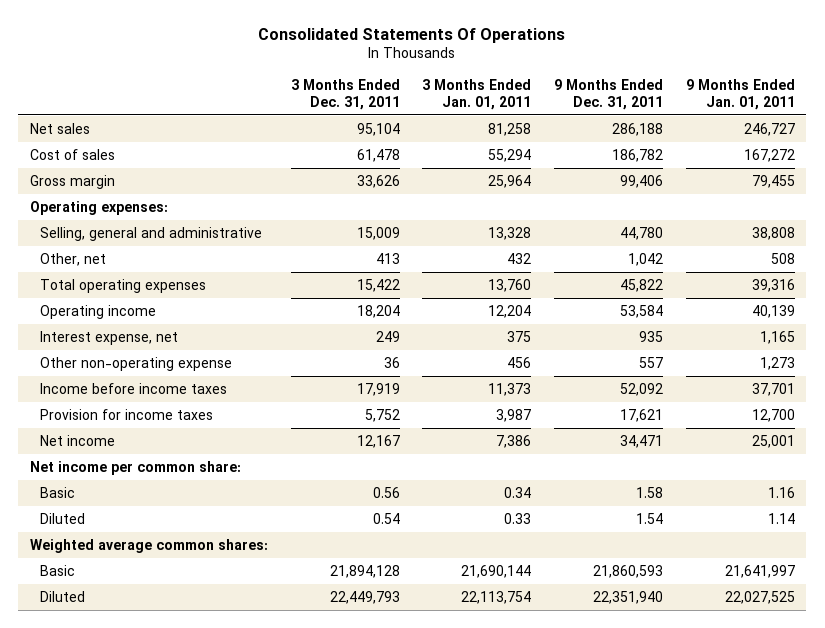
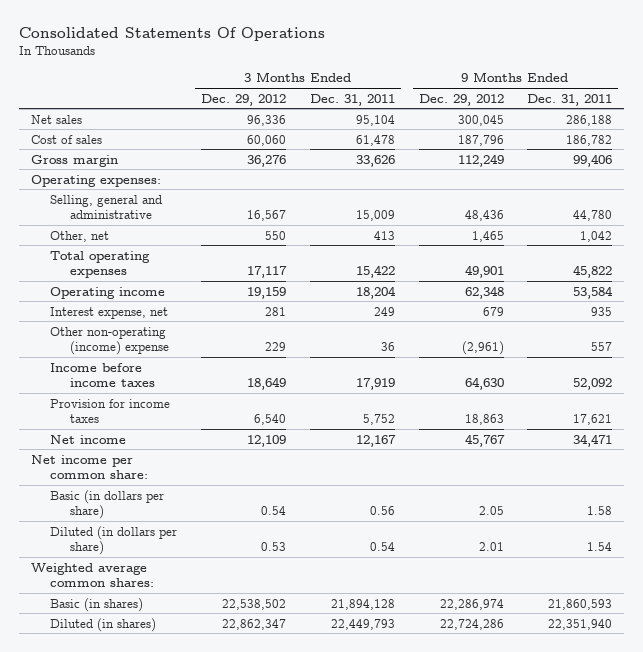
[422,78,532,110] 3 Months Ended Jan. 01, 2011 -> none
[686,78,796,110] 9 Months Ended Jan. 01, 2011 -> none
none -> [201,93,287,106] Dec. 29, 2012
none -> [418,93,504,106] Dec. 29, 2012
[40,356,233,371] Other non-operating expense -> [50,326,170,356] Other non-operating (income) expense
[40,486,76,498] Basic -> [50,489,165,520] Basic (in dollars per share)
[40,512,86,524] Diluted -> [50,525,178,556] Diluted (in dollars per share)
[40,564,76,576] Basic -> [50,597,144,612] Basic (in shares)
[40,590,86,602] Diluted -> [50,617,157,632] Diluted (in shares)

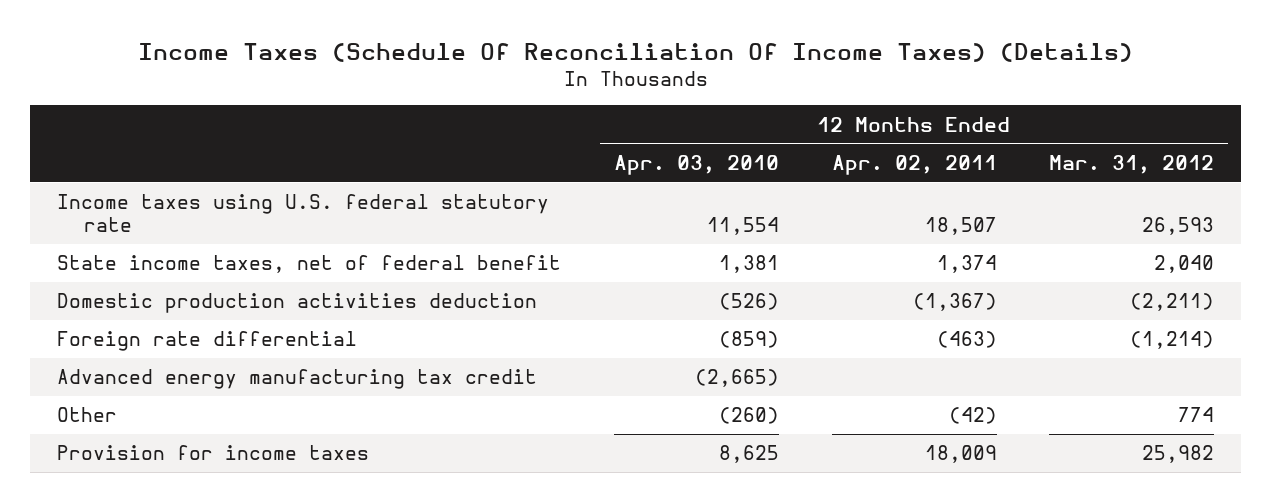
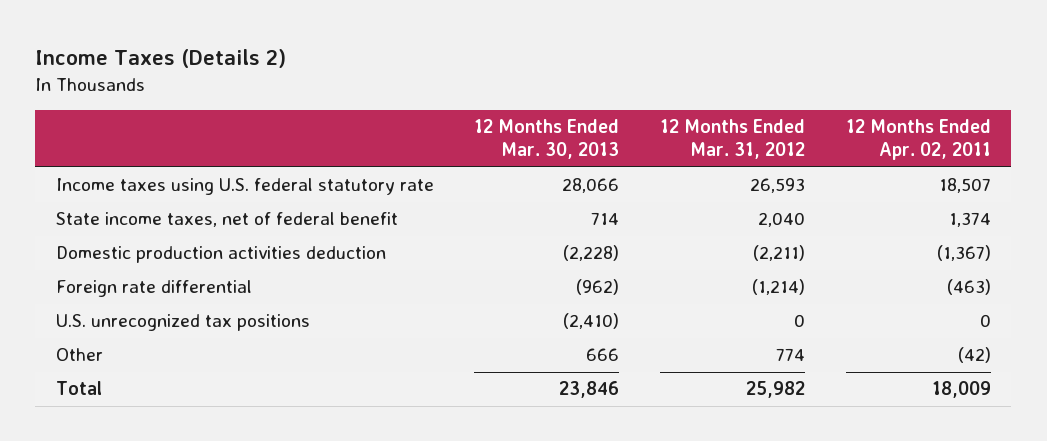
[137,43,1133,63] Income Taxes (Schedule Of Reconciliation Of Income Taxes) (Details) -> [35,48,287,68] Income Taxes (Details 2)
[613,155,779,176] Apr. 03, 2010 -> none
none -> [474,119,620,160] 12 Months Ended Mar. 30, 2013
[56,369,537,390] Advanced energy manufacturing tax credit -> none
none -> [55,314,310,332] U.S. unrecognized tax positions
[56,445,369,461] Provision for income taxes -> [55,381,102,396] Total

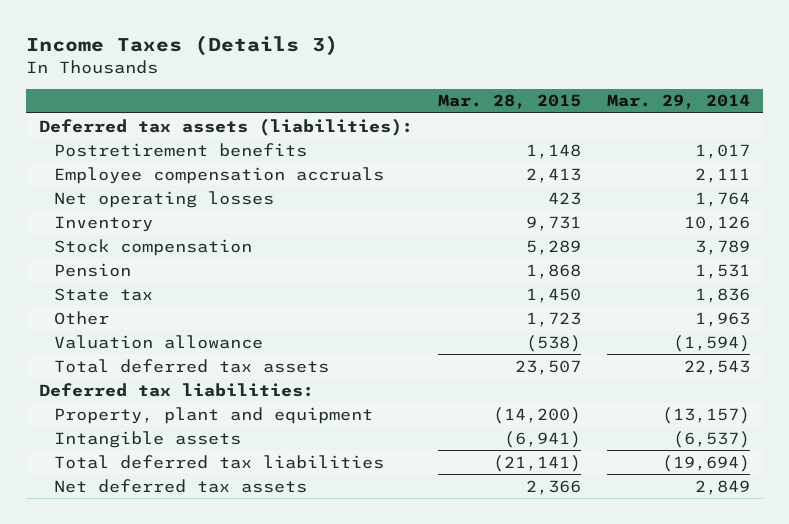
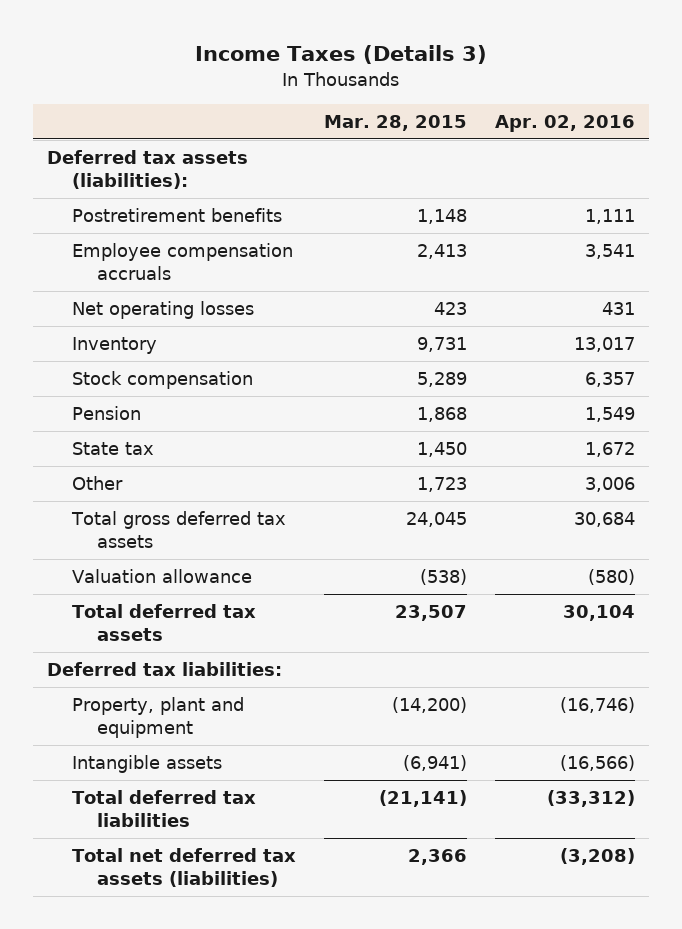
[606,94,750,110] Mar. 29, 2014 -> none
none -> [494,114,635,132] Apr. 02, 2016
none -> [71,511,287,549] Total gross deferred tax assets
[53,478,307,493] Net deferred tax assets -> [72,848,297,888] Total net deferred tax assets (liabilities)

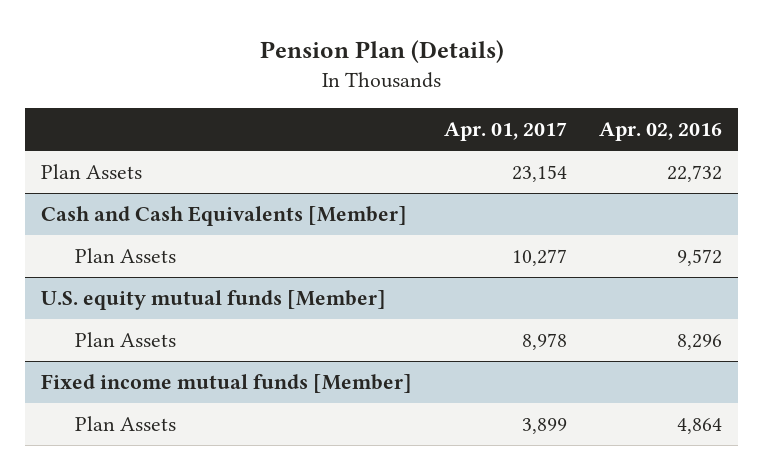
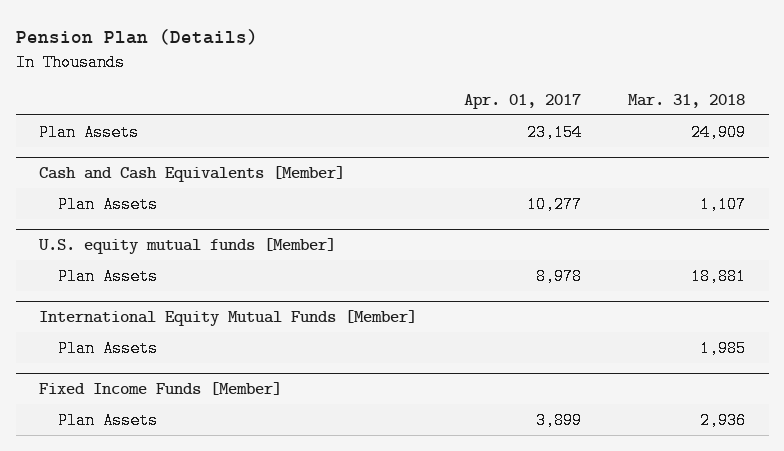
[599,122,723,142] Apr. 02, 2016 -> none
none -> [628,93,746,108] Mar. 31, 2018
none -> [39,310,418,327] International Equity Mutual Funds [Member]
none -> [58,339,159,357] Plan Assets
[41,374,413,394] Fixed income mutual funds [Member] -> [39,382,283,396] Fixed Income Funds [Member]

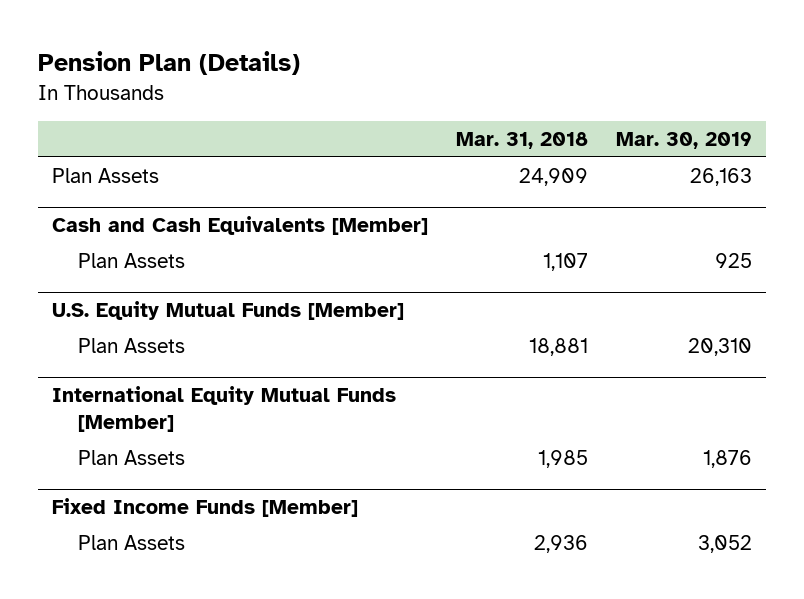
[464,93,582,109] Apr. 01, 2017 -> none
none -> [616,131,753,149] Mar. 30, 2019
[38,238,337,255] U.S. equity mutual funds [Member] -> [52,301,405,321] U.S. Equity Mutual Funds [Member]

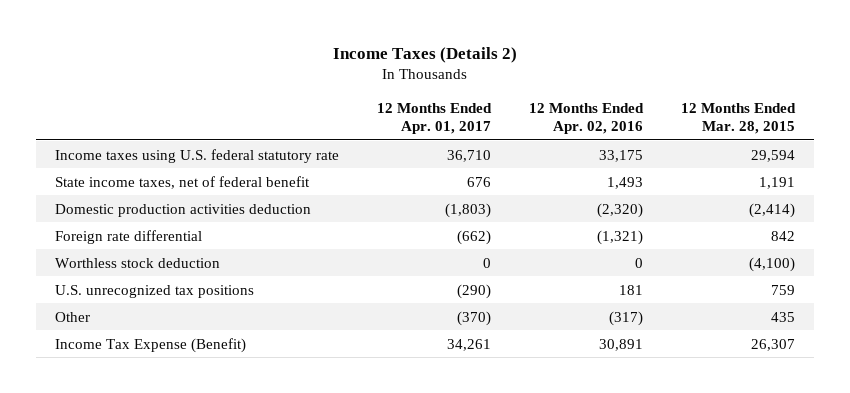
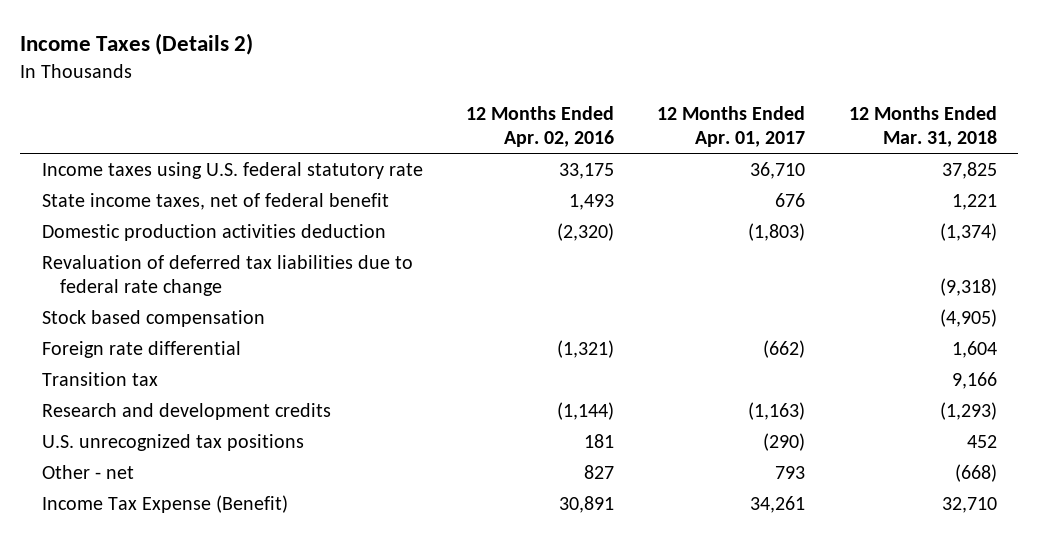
[681,102,797,134] 12 Months Ended Mar. 28, 2015 -> none
none -> [848,106,997,148] 12 Months Ended Mar. 31, 2018
none -> [41,254,413,296] Revaluation of deferred tax liabilities due to federal rate change
none -> [41,309,265,327] Stock based compensation
[55,257,221,268] Worthless stock deduction -> none
none -> [41,371,158,386] Transition tax
none -> [41,402,331,420] Research and development credits
[55,311,91,322] Other -> [41,464,134,479] Other - net
[457,310,492,326] (370) -> [775,465,806,479] 793
[609,310,644,326] (317) -> [583,464,614,479] 827

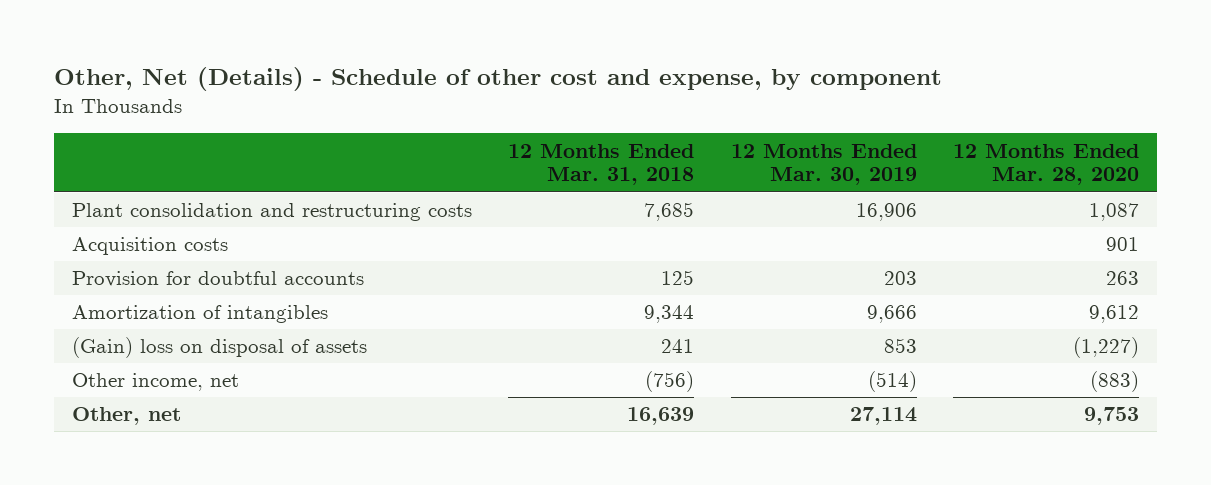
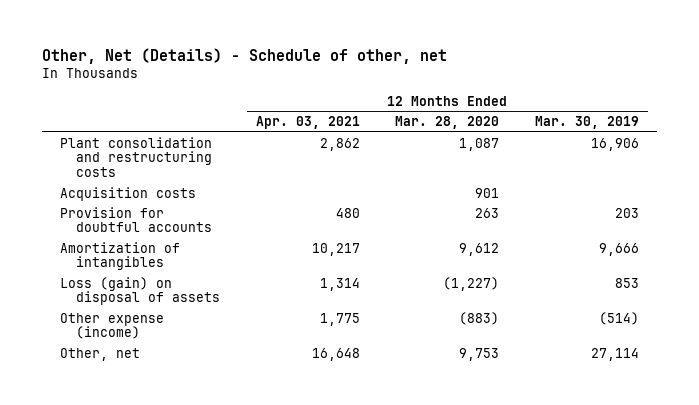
[53,67,942,92] Other, Net (Details) - Schedule of other cost and expense, by component -> [41,48,447,65] Other, Net (Details) - Schedule of other, net
[508,143,695,186] 12 Months Ended Mar. 31, 2018 -> none
none -> [255,116,360,130] Apr. 03, 2021
[71,337,367,359] (Gain) loss on disposal of assets -> [59,276,221,306] Loss (gain) on disposal of assets
[71,373,239,392] Other income, net -> [59,312,164,340] Other expense (income)

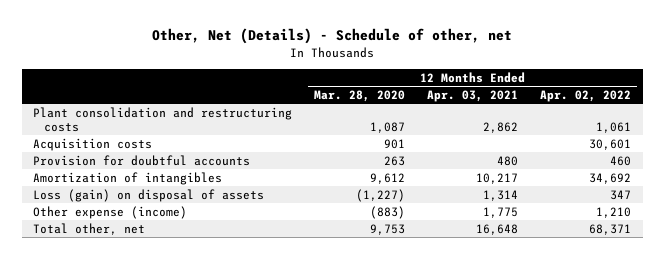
[534,116,639,130] Mar. 30, 2019 -> none
none -> [540,90,632,103] Apr. 02, 2022
[59,347,140,361] Other, net -> [32,222,145,235] Total other, net

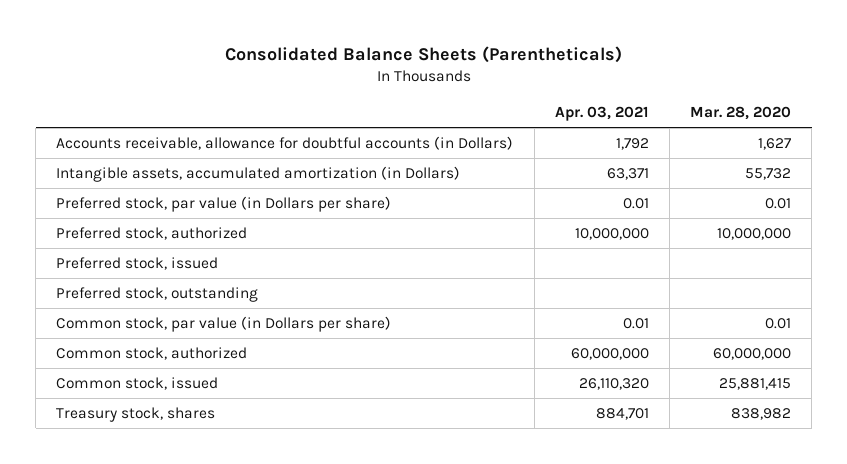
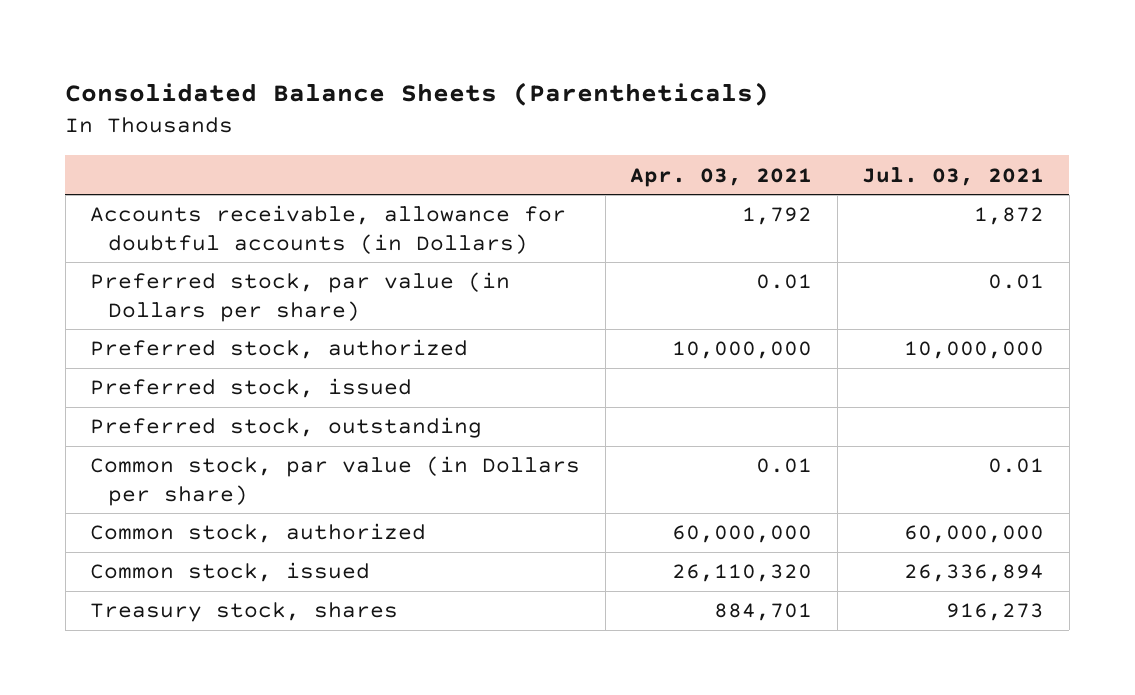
[690,105,792,120] Mar. 28, 2020 -> none
none -> [862,166,1045,186] Jul. 03, 2021
[56,165,461,182] Intangible assets, accumulated amortization (in Dollars) -> none

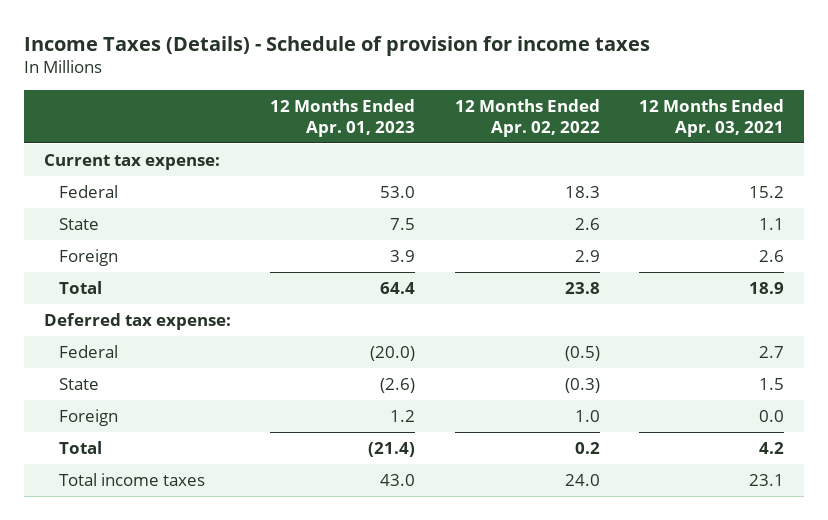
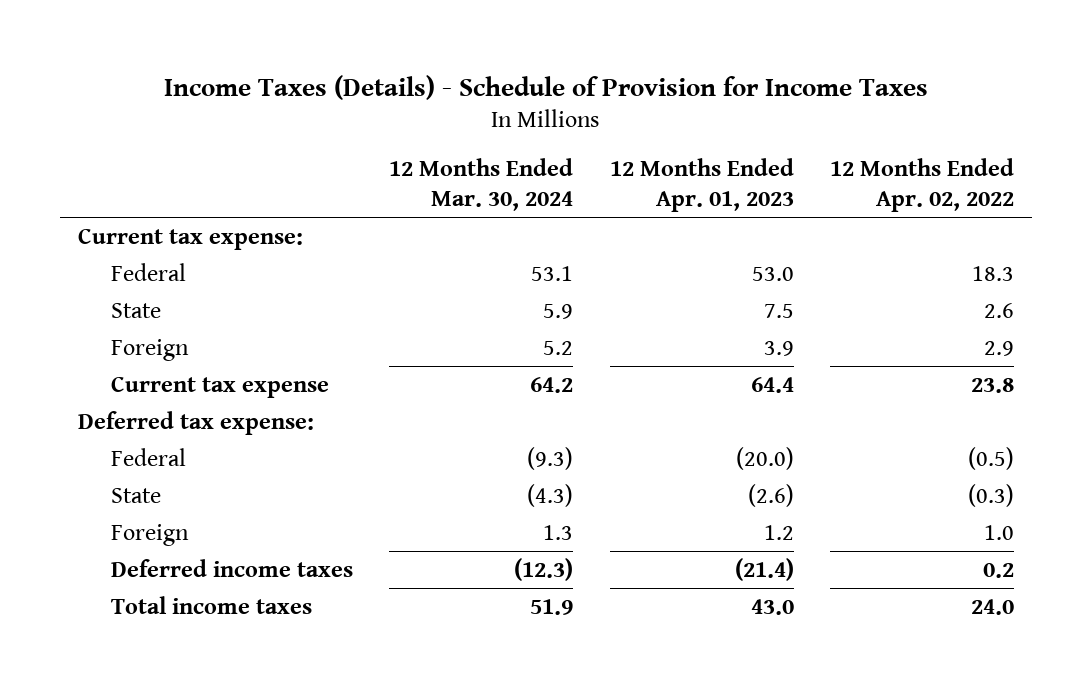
[24,35,651,56] Income Taxes (Details) - Schedule of provision for income taxes -> [163,74,928,100] Income Taxes (Details) - Schedule of Provision for Income Taxes
[639,99,785,138] 12 Months Ended Apr. 03, 2021 -> none
none -> [389,158,574,211] 12 Months Ended Mar. 30, 2024
[58,280,102,294] Total -> [111,376,330,398] Current tax expense
[58,440,102,454] Total -> [111,558,354,577] Deferred income taxes

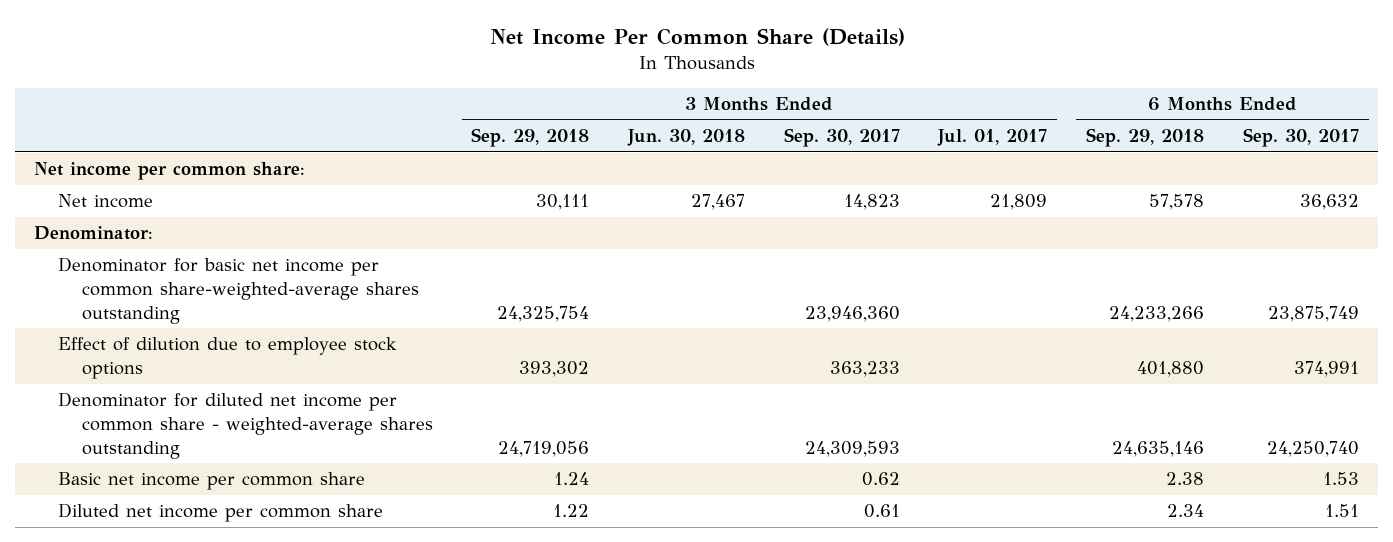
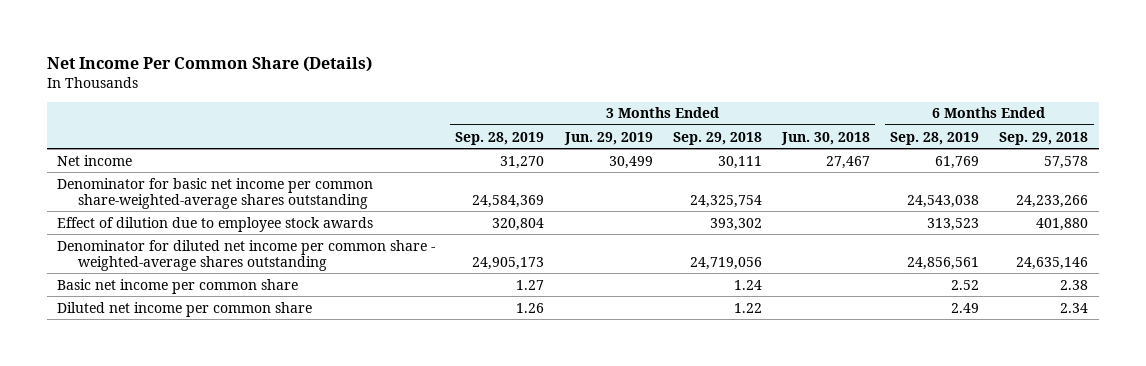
[783,128,900,148] Sep. 30, 2017 -> none
[937,129,1048,147] Jul. 01, 2017 -> none
[1242,128,1359,148] Sep. 30, 2017 -> none
none -> [455,131,545,145] Sep. 28, 2019
none -> [563,131,653,145] Jun. 29, 2019
none -> [890,131,980,145] Sep. 28, 2019
[34,162,306,181] Net income per common share: -> none
[34,226,154,241] Denominator: -> none
[57,337,397,380] Effect of dilution due to employee stock options -> [57,216,374,232] Effect of dilution due to employee stock awards

